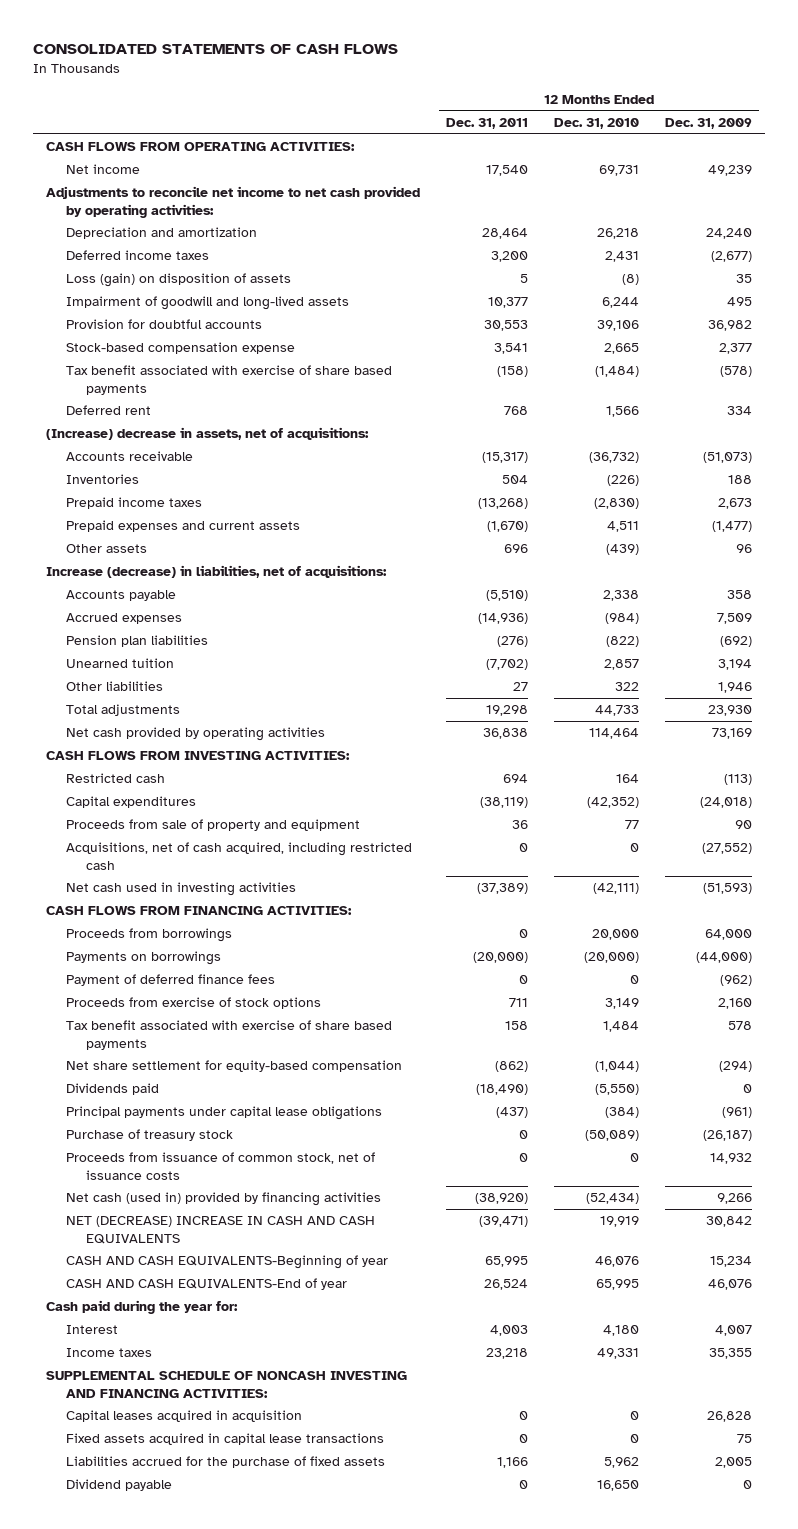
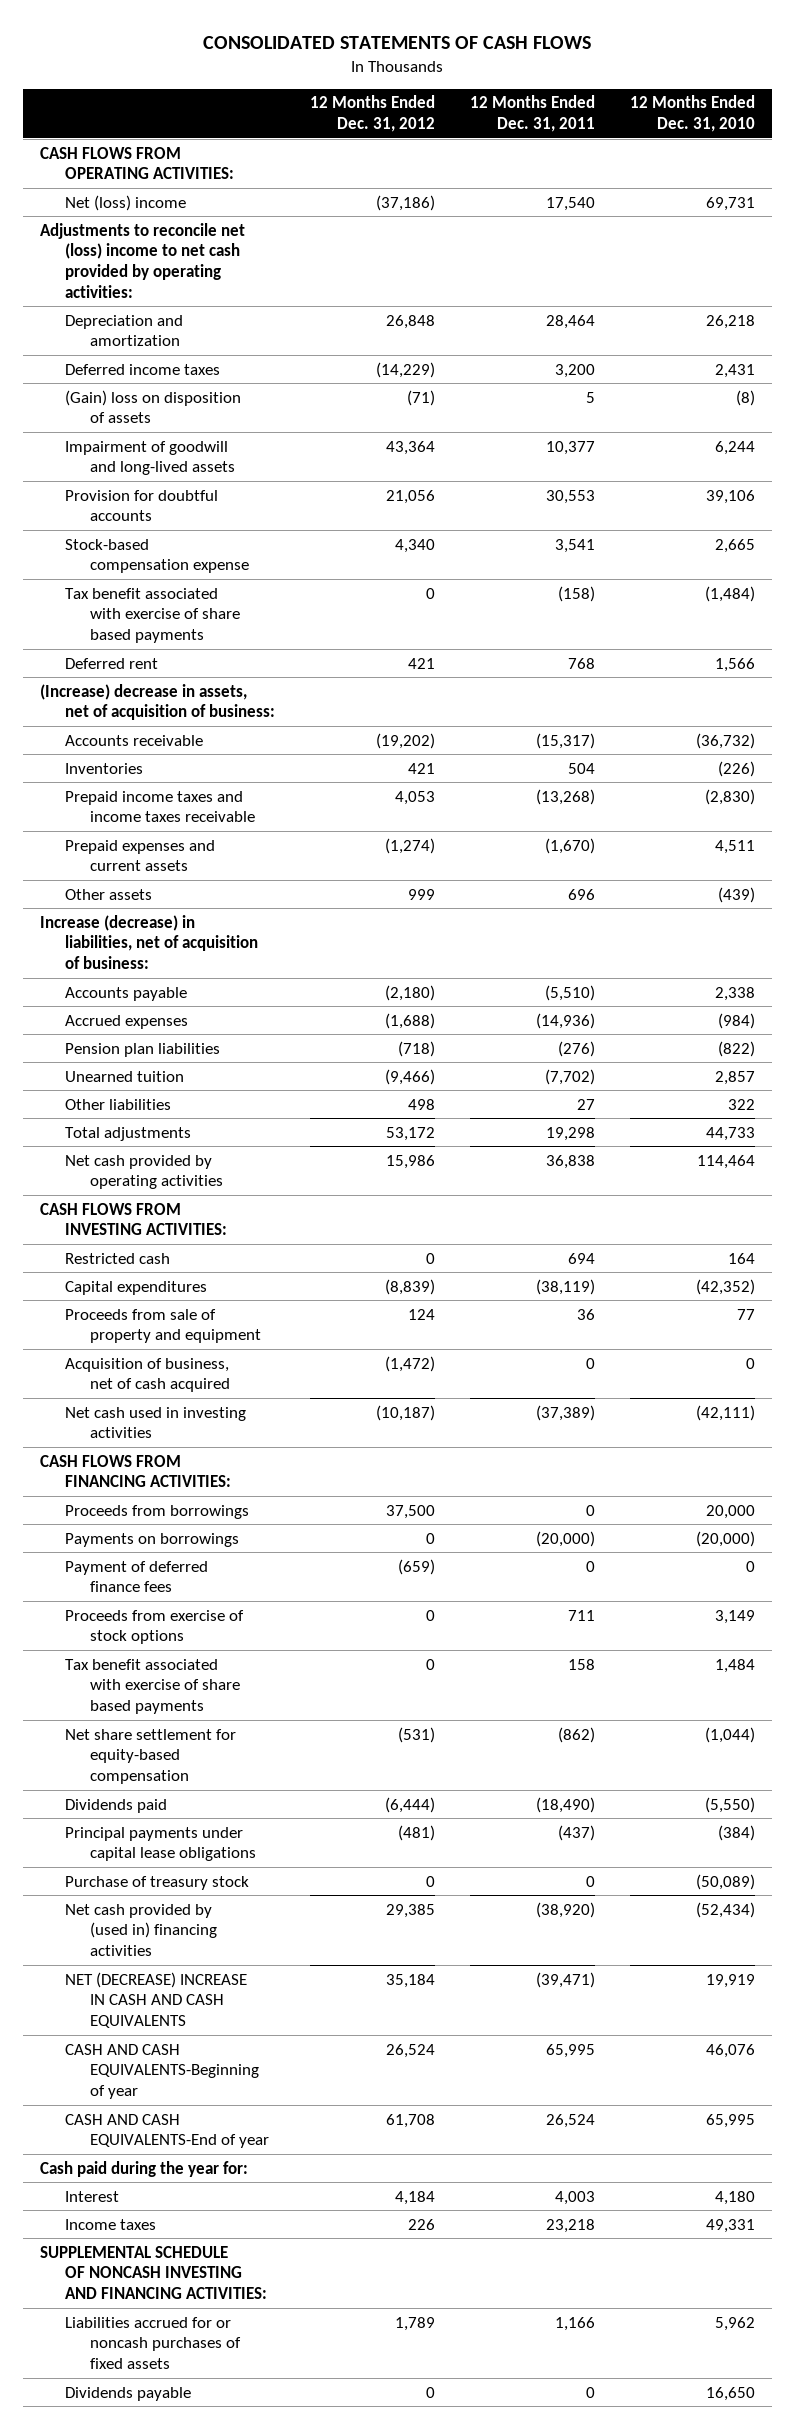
[665,117,753,129] Dec. 31, 2009 -> none
none -> [310,95,436,133] 12 Months Ended Dec. 31, 2012
[65,164,140,175] Net income -> [65,194,187,211] Net (loss) income
[45,186,420,218] Adjustments to reconcile net income to net cash provided by operating activities: -> [40,222,246,298] Adjustments to reconcile net (loss) income to net cash provided by operating activities:
[65,273,291,288] Loss (gain) on disposition of assets -> [65,389,242,424] (Gain) loss on disposition of assets
[45,427,369,441] (Increase) decrease in assets, net of acquisitions: -> [40,683,276,721] (Increase) decrease in assets, net of acquisition of business:
[65,497,202,510] Prepaid income taxes -> [65,790,256,823] Prepaid income taxes and income taxes receivable
[45,565,387,579] Increase (decrease) in liabilities, net of acquisitions: -> [40,914,259,970] Increase (decrease) in liabilities, net of acquisition of business:
[65,842,412,870] Acquisitions, net of cash acquired, including restricted cash -> [65,1357,231,1393] Acquisition of business, net of cash acquired
[65,1152,375,1180] Proceeds from issuance of common stock, net of issuance costs -> none
[65,1192,381,1207] Net cash (used in) provided by financing activities -> [65,1903,218,1957] Net cash provided by (used in) financing activities
[65,1410,302,1423] Capital leases acquired in acquisition -> none
[65,1433,384,1446] Fixed assets acquired in capital lease transactions -> none
[65,1456,385,1469] Liabilities accrued for the purchase of fixed assets -> [65,2316,242,2370] Liabilities accrued for or noncash purchases of fixed assets
[65,1479,172,1492] Dividend payable -> [65,2386,192,2401] Dividends payable

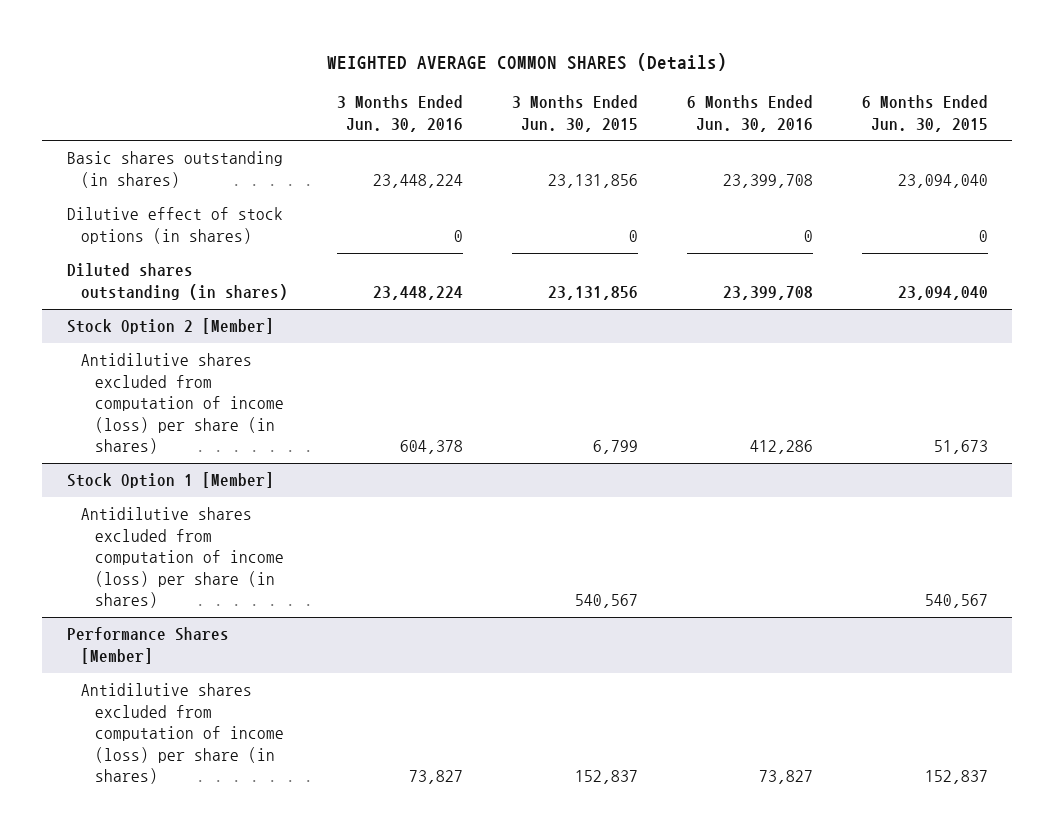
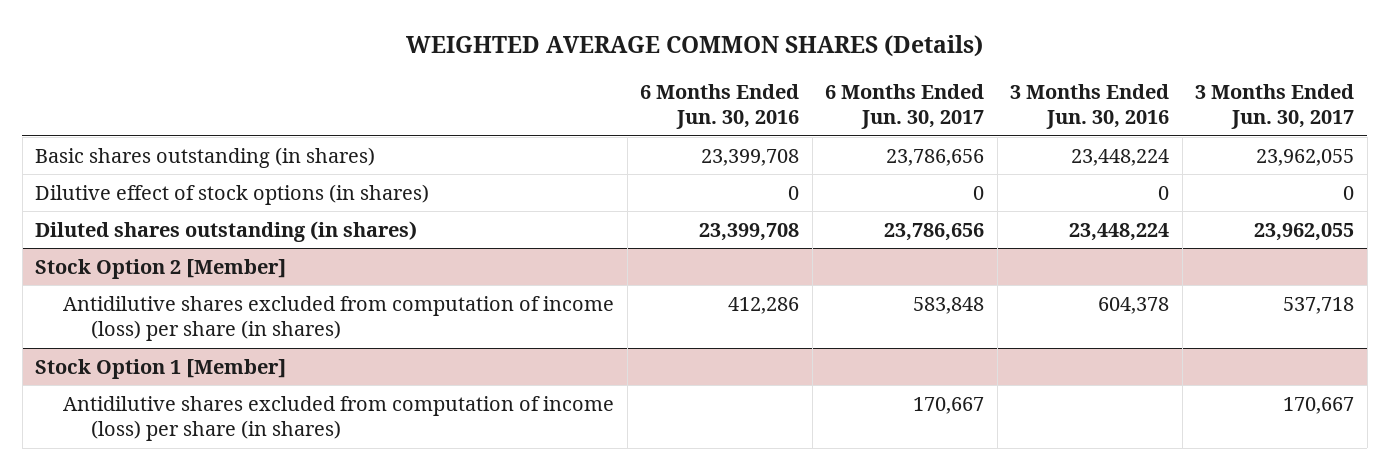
[511,95,638,132] 3 Months Ended Jun. 30, 2015 -> none
[861,95,988,132] 6 Months Ended Jun. 30, 2015 -> none
none -> [825,83,985,130] 6 Months Ended Jun. 30, 2017
none -> [1195,83,1355,130] 3 Months Ended Jun. 30, 2017
[66,627,229,664] Performance Shares [Member] -> none
[81,683,285,785] Antidilutive shares excluded from computation of income (loss) per share (in shares) -> none

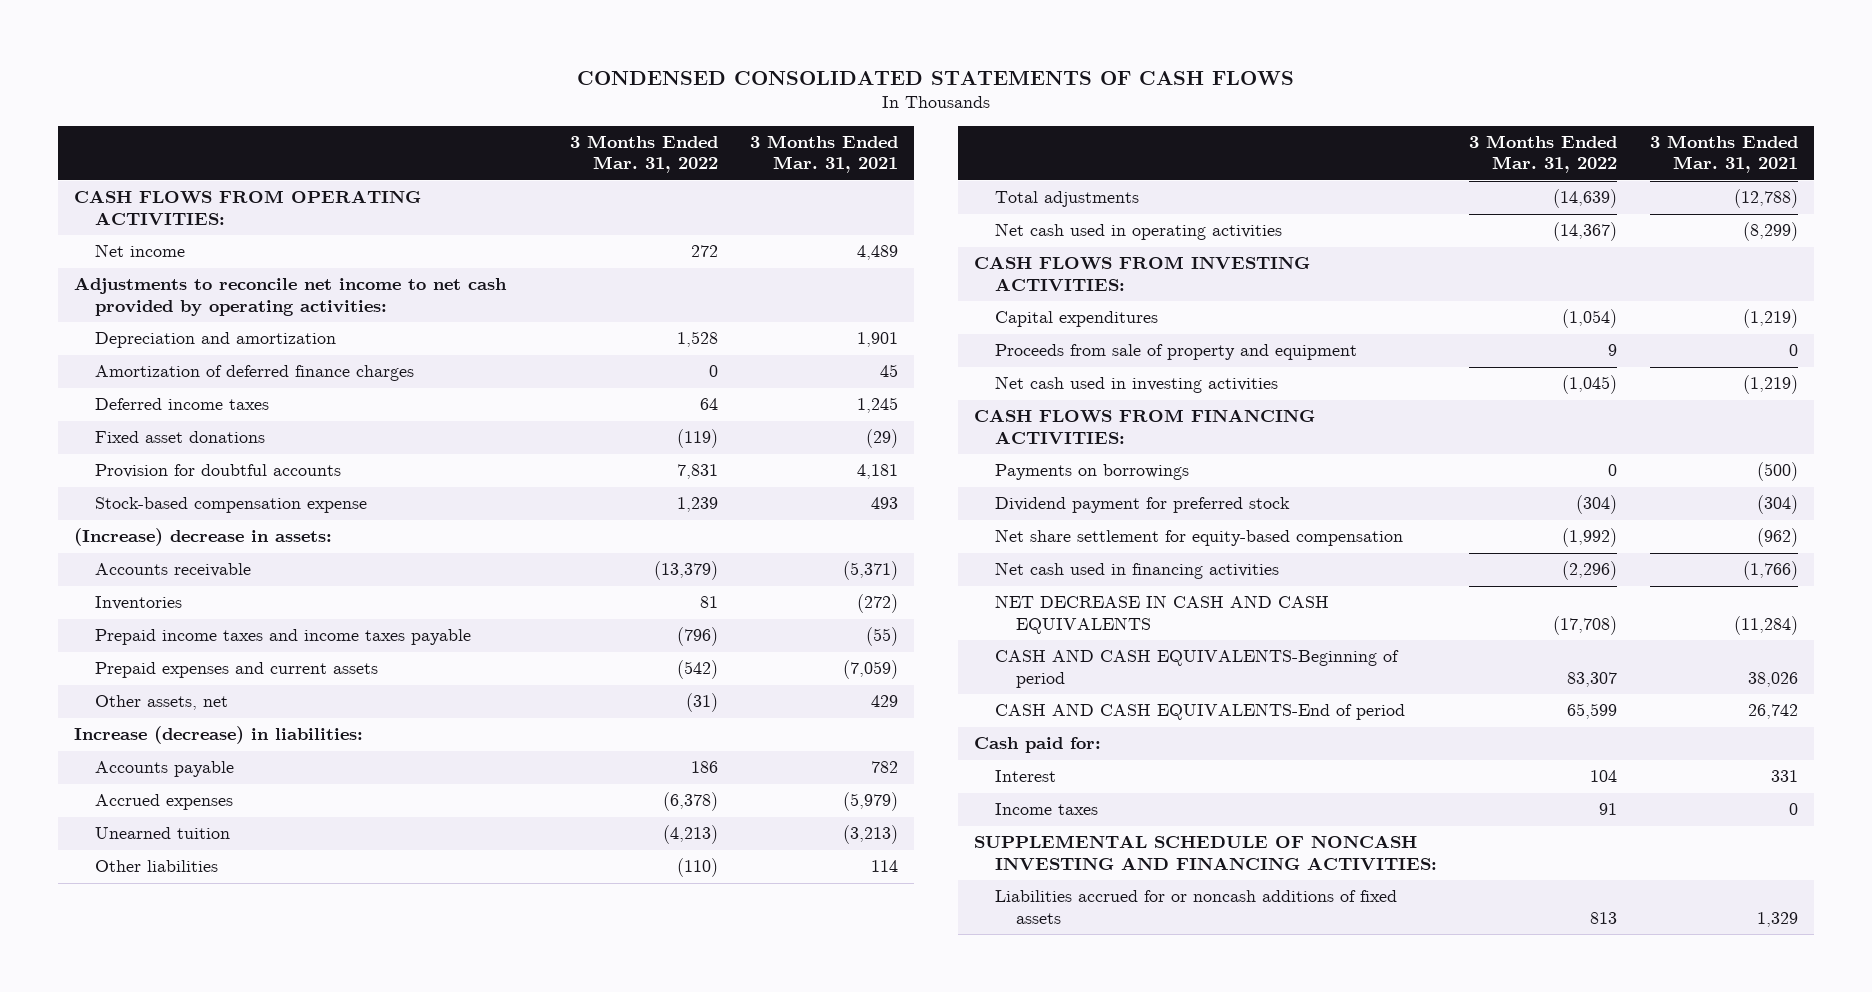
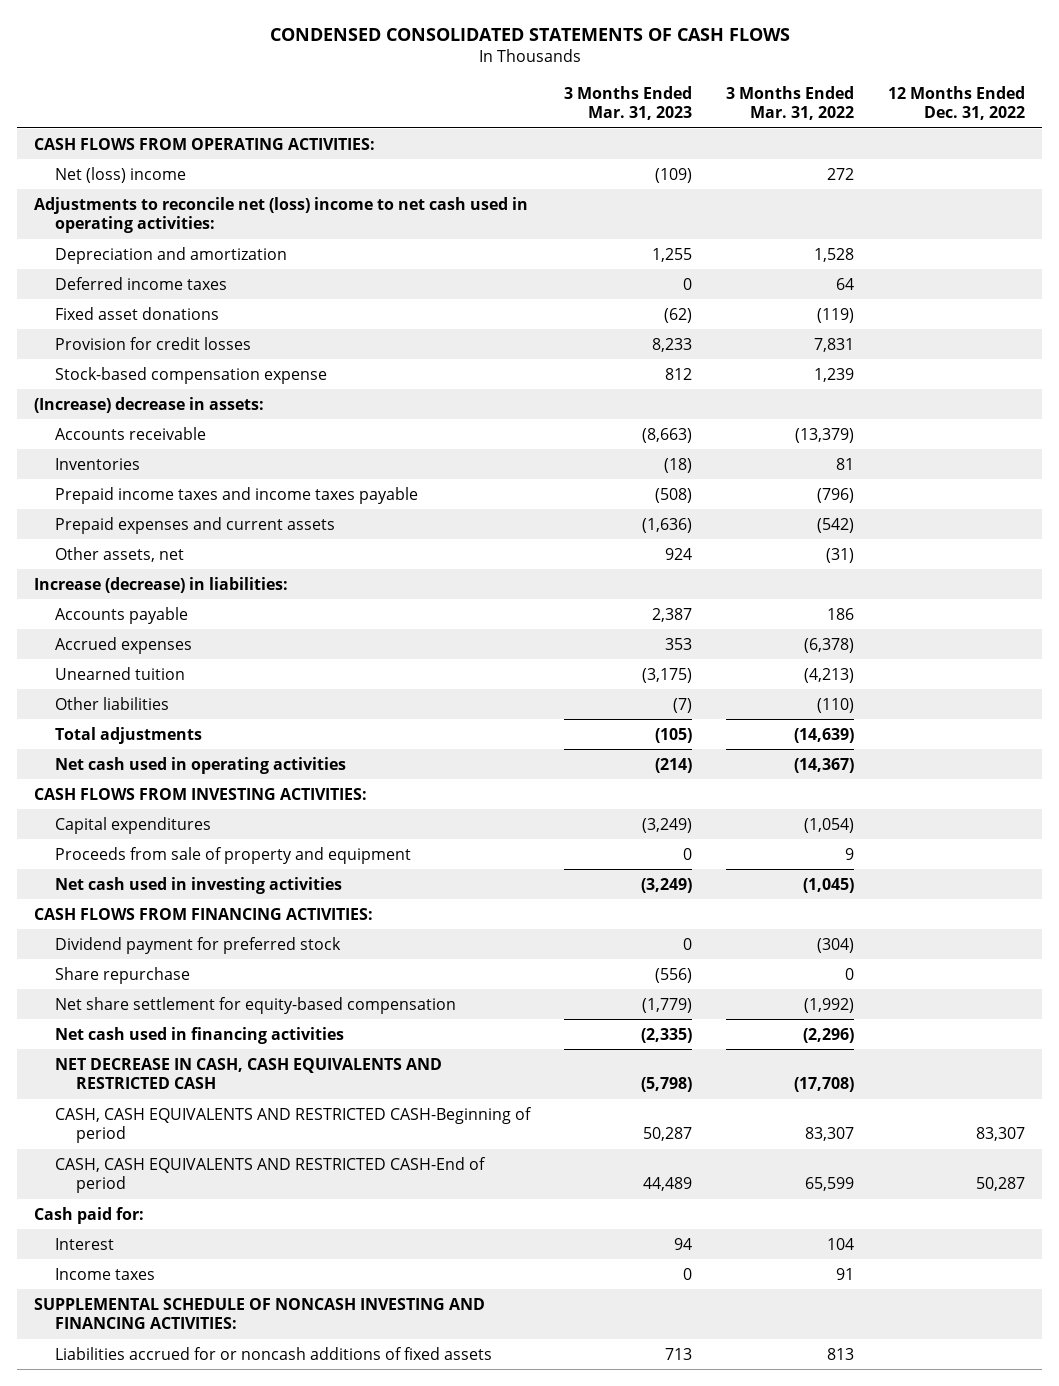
[750,134,899,174] 3 Months Ended Mar. 31, 2021 -> none
none -> [563,85,692,121] 3 Months Ended Mar. 31, 2023
none -> [888,85,1026,121] 12 Months Ended Dec. 31, 2022
[95,244,186,258] Net income -> [54,166,186,183] Net (loss) income
[74,277,508,316] Adjustments to reconcile net income to net cash provided by operating activities: -> [34,196,529,234] Adjustments to reconcile net (loss) income to net cash used in operating activities:
[95,365,415,382] Amortization of deferred finance charges -> none
[95,464,342,479] Provision for doubtful accounts -> [54,336,251,350] Provision for credit losses
[994,464,1189,481] Payments on borrowings -> none
none -> [54,966,190,984] Share repurchase
[994,595,1329,634] NET DECREASE IN CASH AND CASH EQUIVALENTS -> [54,1057,442,1090] NET DECREASE IN CASH, CASH EQUIVALENTS AND RESTRICTED CASH
[994,649,1399,688] CASH AND CASH EQUIVALENTS-Beginning of period -> [54,1106,532,1144] CASH, CASH EQUIVALENTS AND RESTRICTED CASH-Beginning of period
[994,703,1405,721] CASH AND CASH EQUIVALENTS-End of period -> [54,1156,486,1194] CASH, CASH EQUIVALENTS AND RESTRICTED CASH-End of period

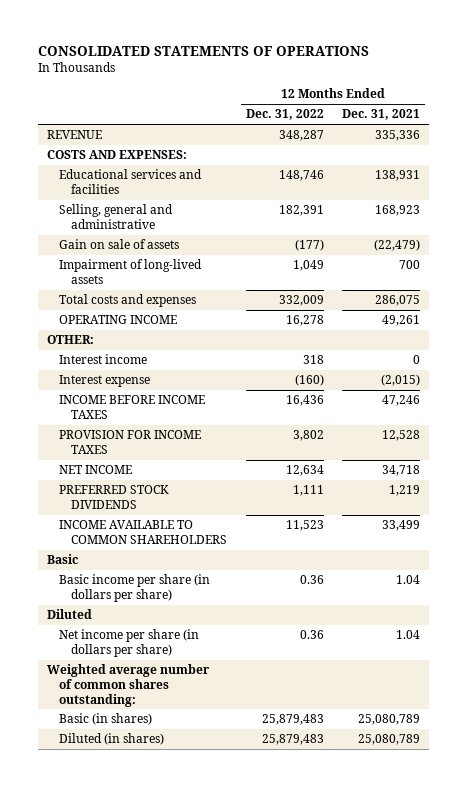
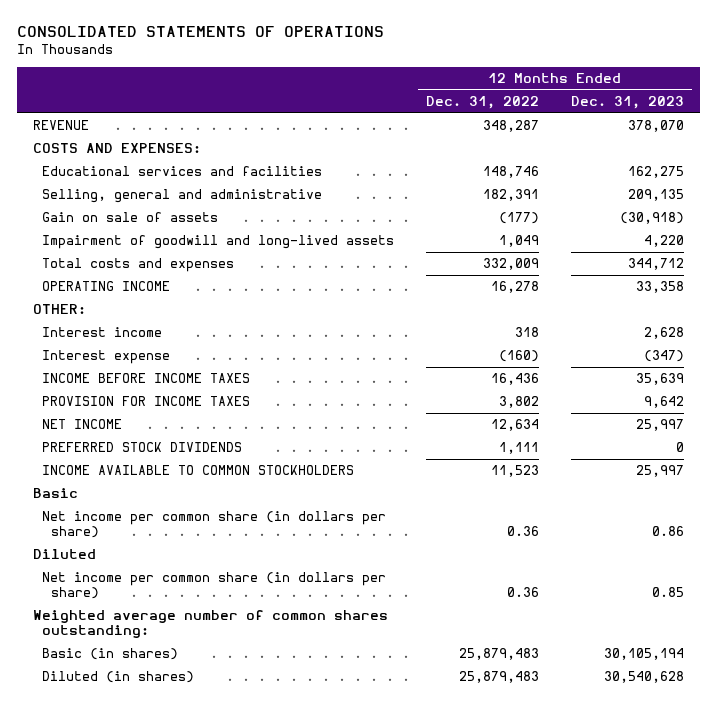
[342,109,421,121] Dec. 31, 2021 -> none
none -> [570,96,684,110] Dec. 31, 2023
[59,259,203,284] Impairment of long-lived assets -> [41,235,394,250] Impairment of goodwill and long-lived assets
[59,520,227,544] INCOME AVAILABLE TO COMMON SHAREHOLDERS -> [41,465,354,476] INCOME AVAILABLE TO COMMON STOCKHOLDERS
[59,574,211,602] Basic income per share (in dollars per share) -> [41,511,386,539] Net income per common share (in dollars per share)
[59,629,200,657] Net income per share (in dollars per share) -> [41,572,386,600] Net income per common share (in dollars per share)

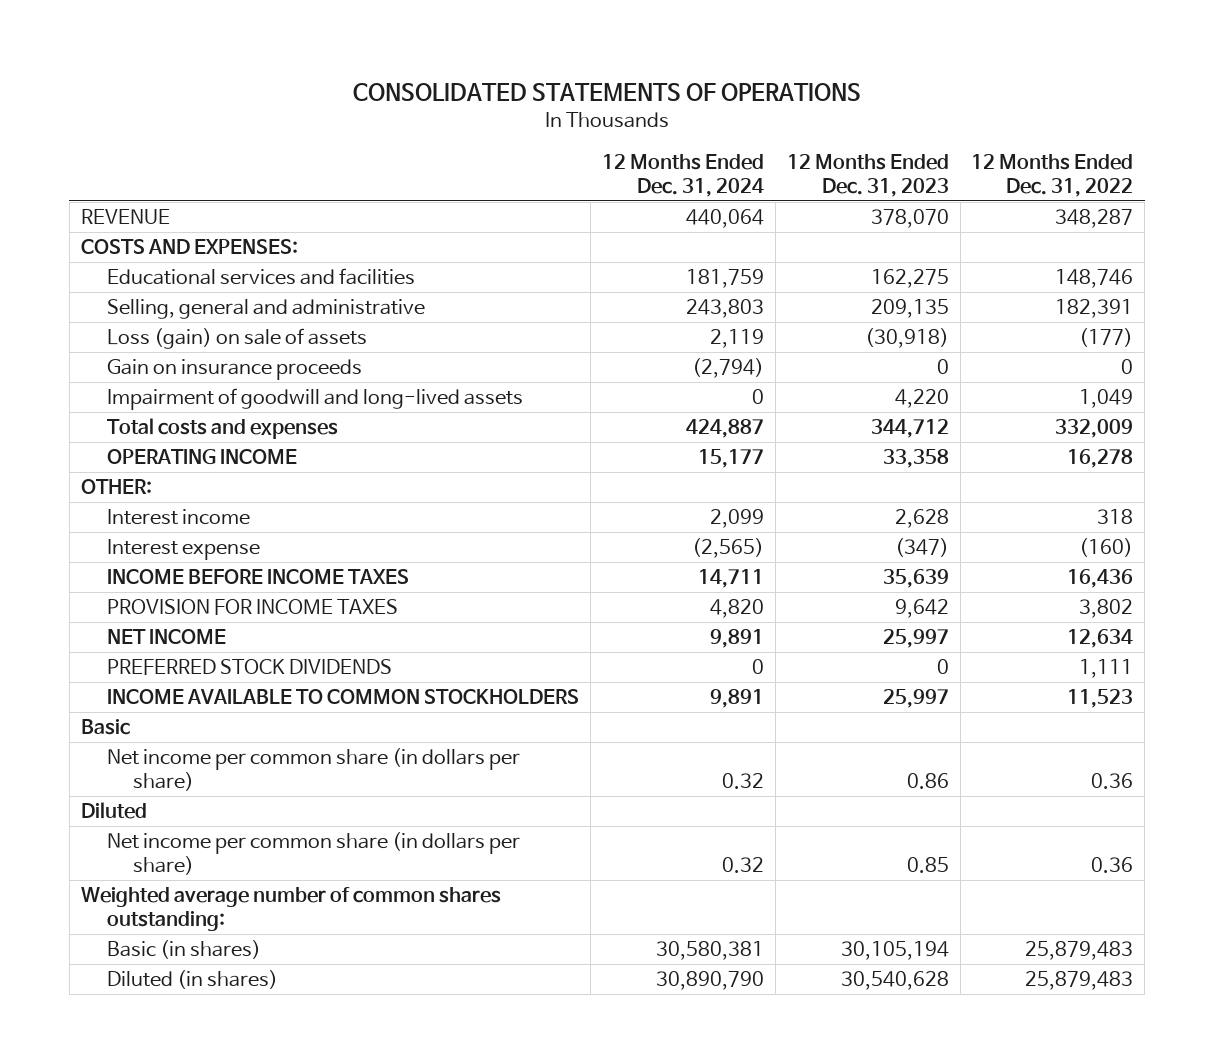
none -> [601,153,764,197] 12 Months Ended Dec. 31, 2024
[41,212,218,223] Gain on sale of assets -> [106,328,367,350] Loss (gain) on sale of assets
none -> [106,359,362,381] Gain on insurance proceeds

